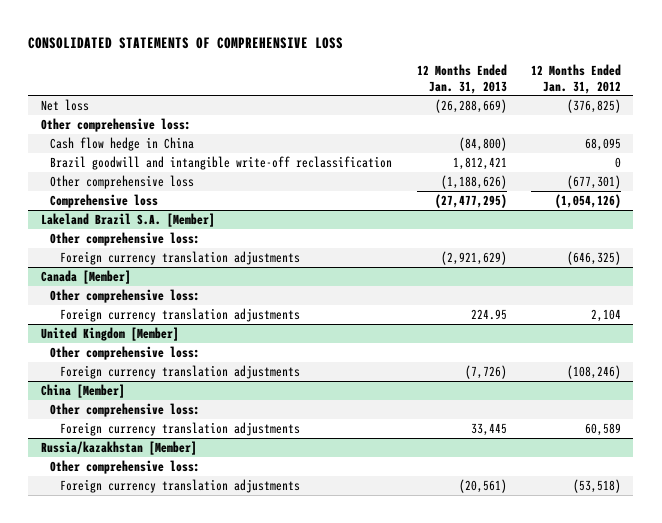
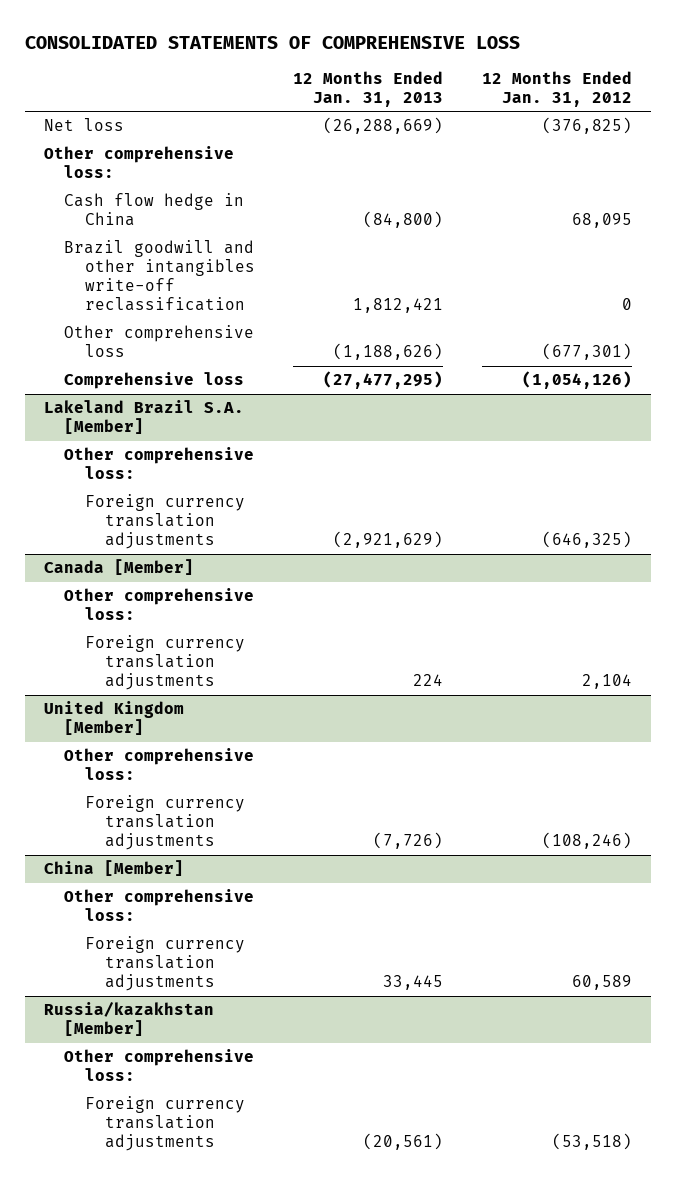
[50,155,393,170] Brazil goodwill and intangible write-off reclassification -> [64,240,255,312] Brazil goodwill and other intangibles write-off reclassification
[470,308,507,320] 224.95 -> [413,674,444,687] 224

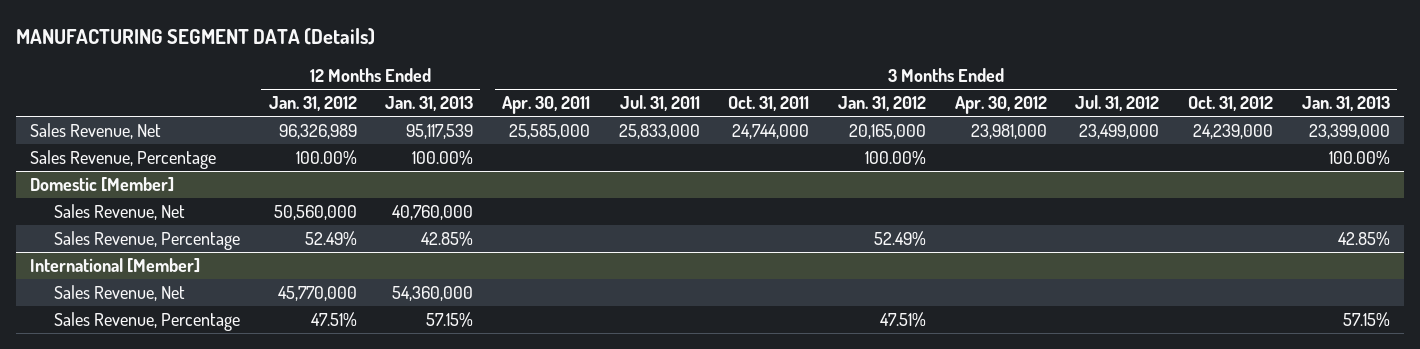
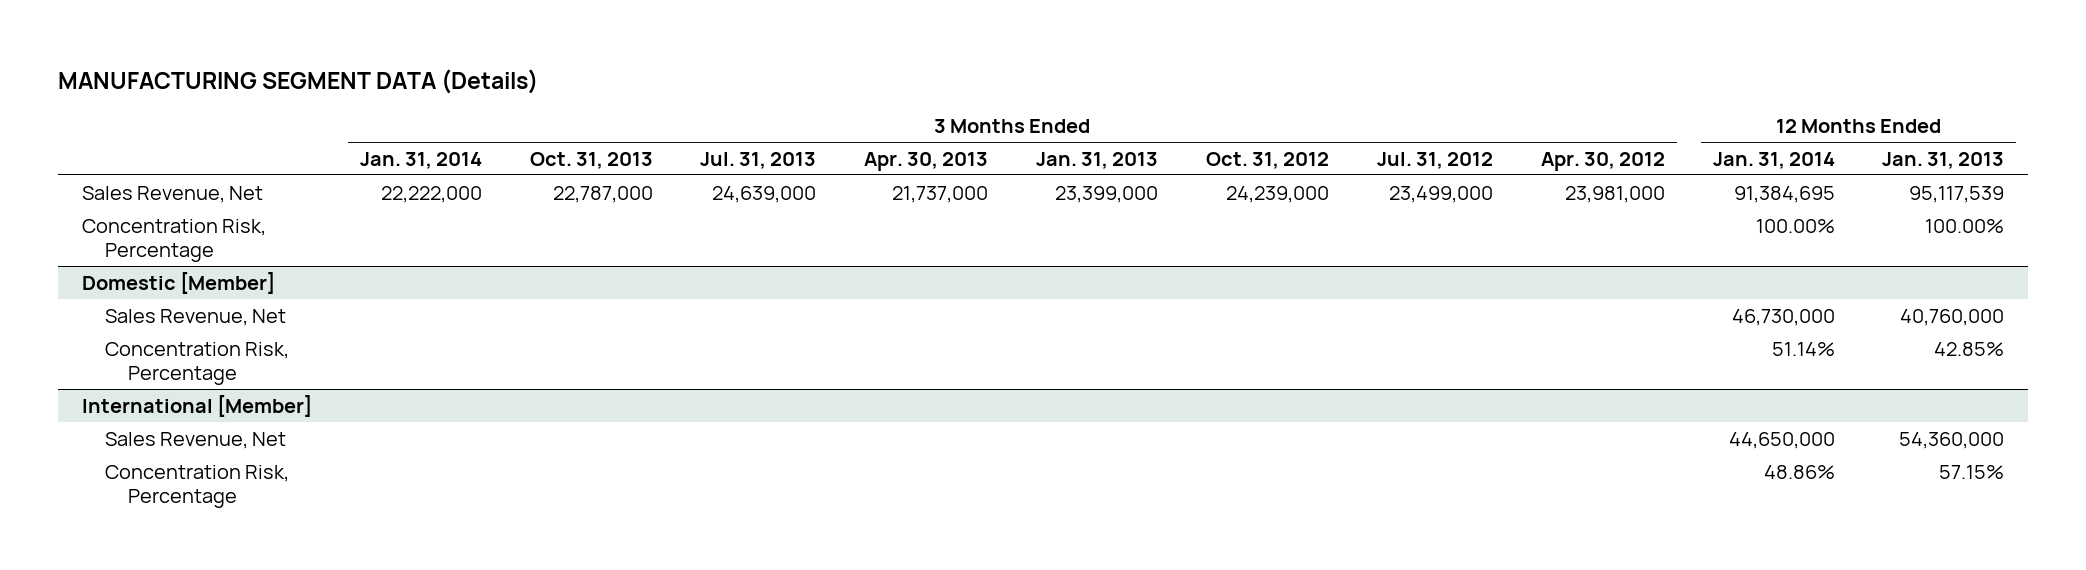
[268,96,357,112] Jan. 31, 2012 -> none
[501,96,590,115] Apr. 30, 2011 -> none
[619,95,700,112] Jul. 31, 2011 -> none
[728,96,810,112] Oct. 31, 2011 -> none
[838,96,927,112] Jan. 31, 2012 -> none
none -> [359,151,482,169] Jan. 31, 2014
none -> [529,151,653,169] Oct. 31, 2013
none -> [700,151,817,169] Jul. 31, 2013
none -> [864,151,989,171] Apr. 30, 2013
none -> [1712,151,1835,169] Jan. 31, 2014
[30,150,217,170] Sales Revenue, Percentage -> none
none -> [81,218,266,262] Concentration Risk, Percentage
[53,231,240,251] Sales Revenue, Percentage -> none
none -> [104,341,289,385] Concentration Risk, Percentage
[53,312,240,332] Sales Revenue, Percentage -> none
none -> [104,464,289,508] Concentration Risk, Percentage

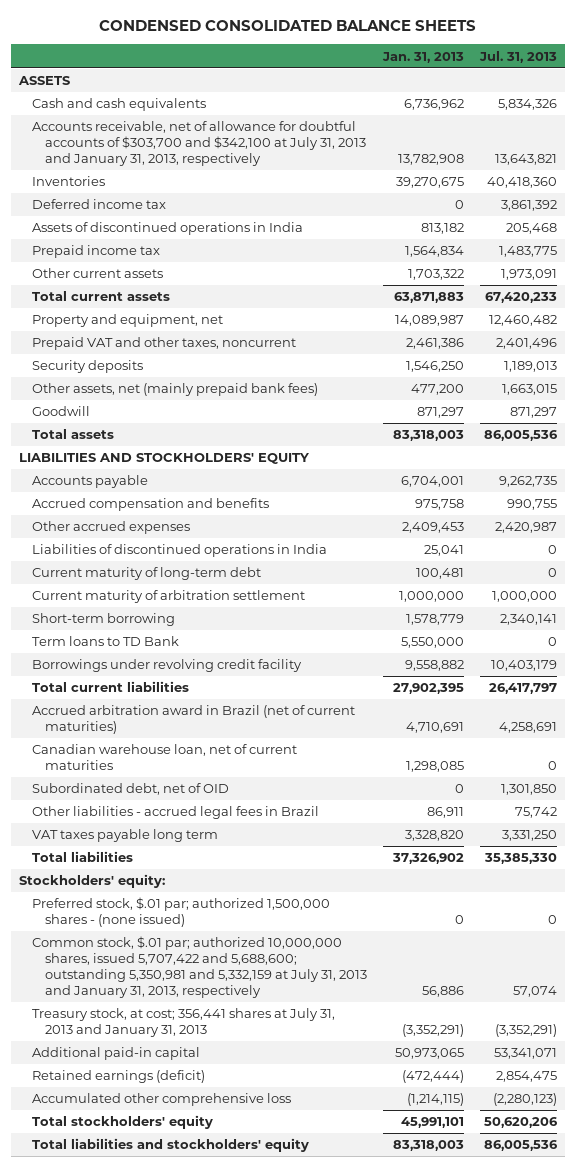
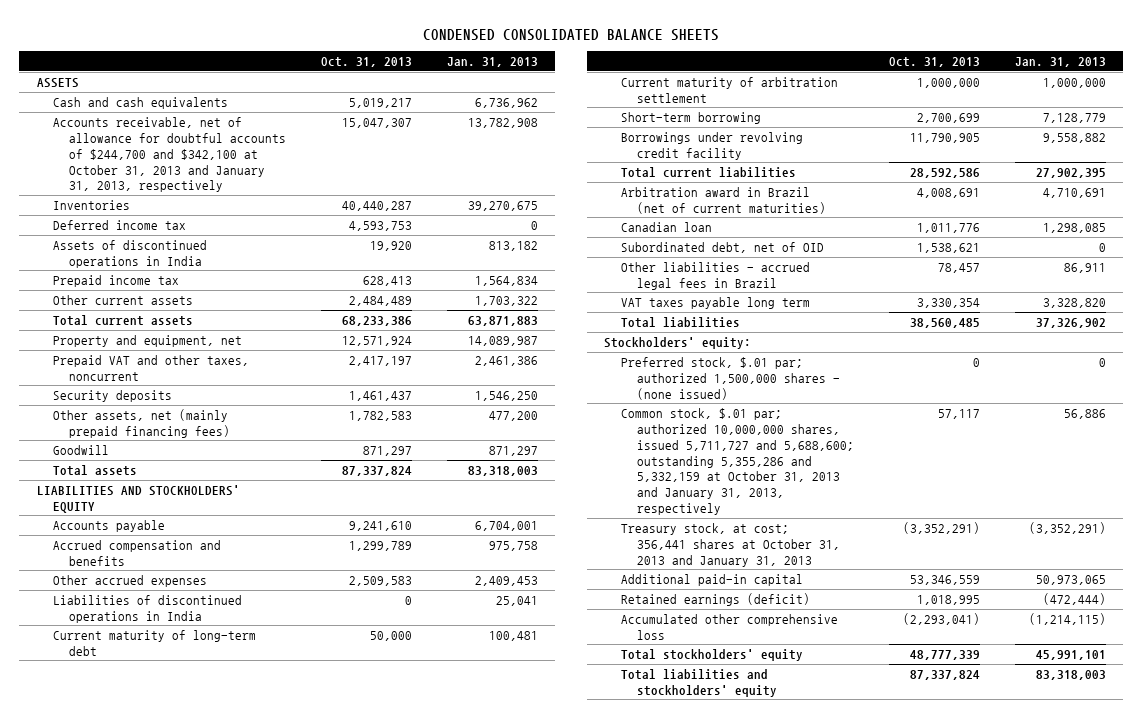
[479,50,558,63] Jul. 31, 2013 -> none
none -> [321,57,413,68] Oct. 31, 2013
[31,121,367,167] Accounts receivable, net of allowance for doubtful accounts of $303,700 and $342,100 at July 31, 2013 and January 31, 2013, respectively -> [52,116,287,193] Accounts receivable, net of allowance for doubtful accounts of $244,700 and $342,100 at October 31, 2013 and January 31, 2013, respectively
[31,383,318,397] Other assets, net (mainly prepaid bank fees) -> [52,408,231,438] Other assets, net (mainly prepaid financing fees)
[31,636,179,647] Term loans to TD Bank -> none
[406,614,465,626] 1,578,779 -> [1042,112,1106,123] 7,128,779
[31,705,355,735] Accrued arbitration award in Brazil (net of current maturities) -> [620,186,827,214] Arbitration award in Brazil (net of current maturities)
[31,744,297,771] Canadian warehouse loan, net of current maturities -> [620,221,712,232] Canadian loan
[31,936,368,999] Common stock, $.01 par; authorized 10,000,000 shares, issued 5,707,422 and 5,688,600; outstanding 5,350,981 and 5,332,159 at July 31, 2013 and January 31, 2013, respectively -> [620,407,855,516] Common stock, $.01 par; authorized 10,000,000 shares, issued 5,711,727 and 5,688,600; outstanding 5,355,286 and 5,332,159 at October 31, 2013 and January 31, 2013, respectively
[31,1008,335,1038] Treasury stock, at cost; 356,441 shares at July 31, 2013 and January 31, 2013 -> [620,522,841,567] Treasury stock, at cost; 356,441 shares at October 31, 2013 and January 31, 2013

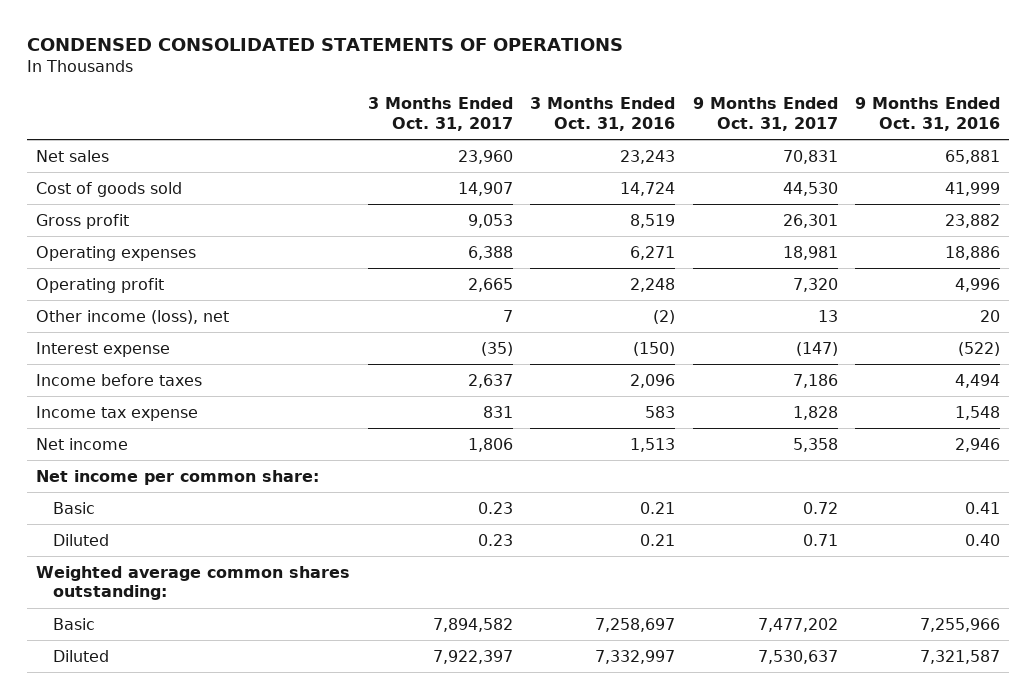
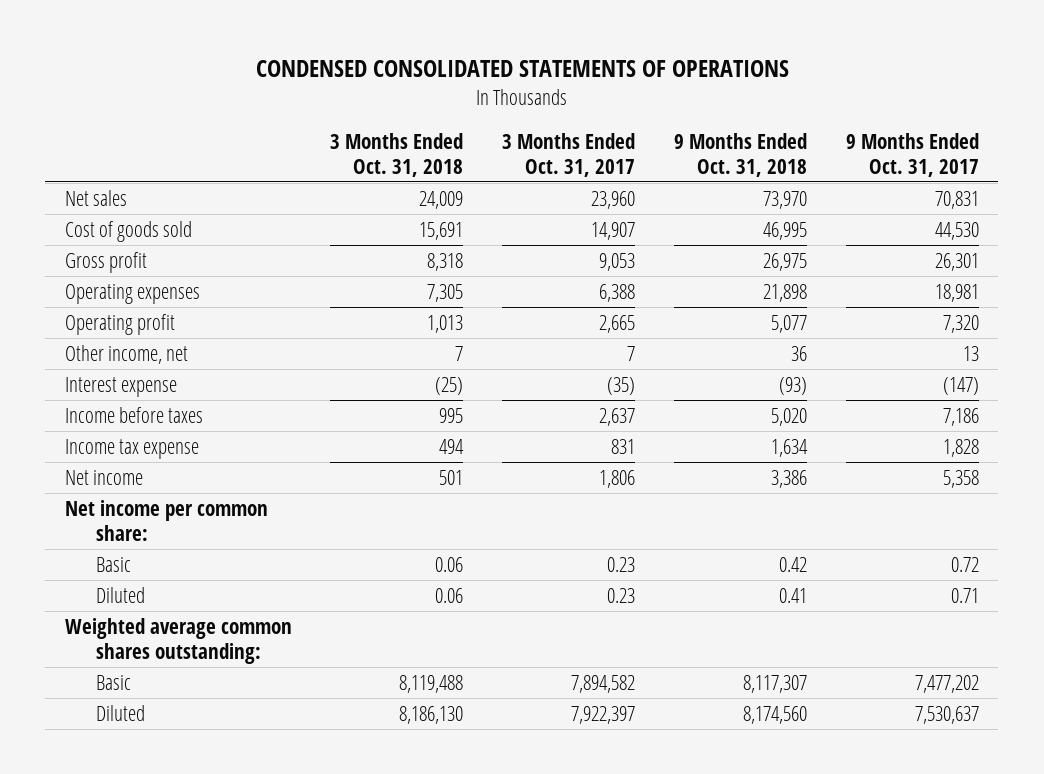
[530,96,676,131] 3 Months Ended Oct. 31, 2016 -> none
[855,96,1001,131] 9 Months Ended Oct. 31, 2016 -> none
none -> [330,133,464,177] 3 Months Ended Oct. 31, 2018
none -> [674,133,808,177] 9 Months Ended Oct. 31, 2018
[35,309,229,324] Other income (loss), net -> [64,344,188,364] Other income, net

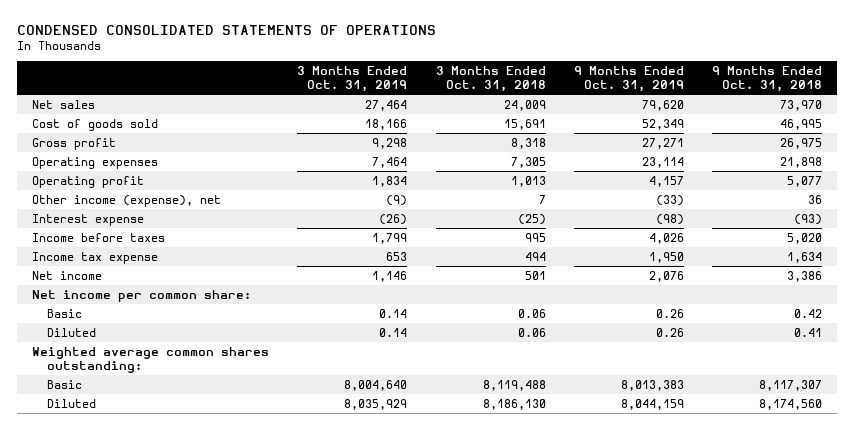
[502,133,636,177] 3 Months Ended Oct. 31, 2017 -> none
[846,133,980,177] 9 Months Ended Oct. 31, 2017 -> none
none -> [297,65,408,93] 3 Months Ended Oct. 31, 2019
none -> [573,65,684,93] 9 Months Ended Oct. 31, 2019
[64,344,188,364] Other income, net -> [31,194,221,207] Other income (expense), net

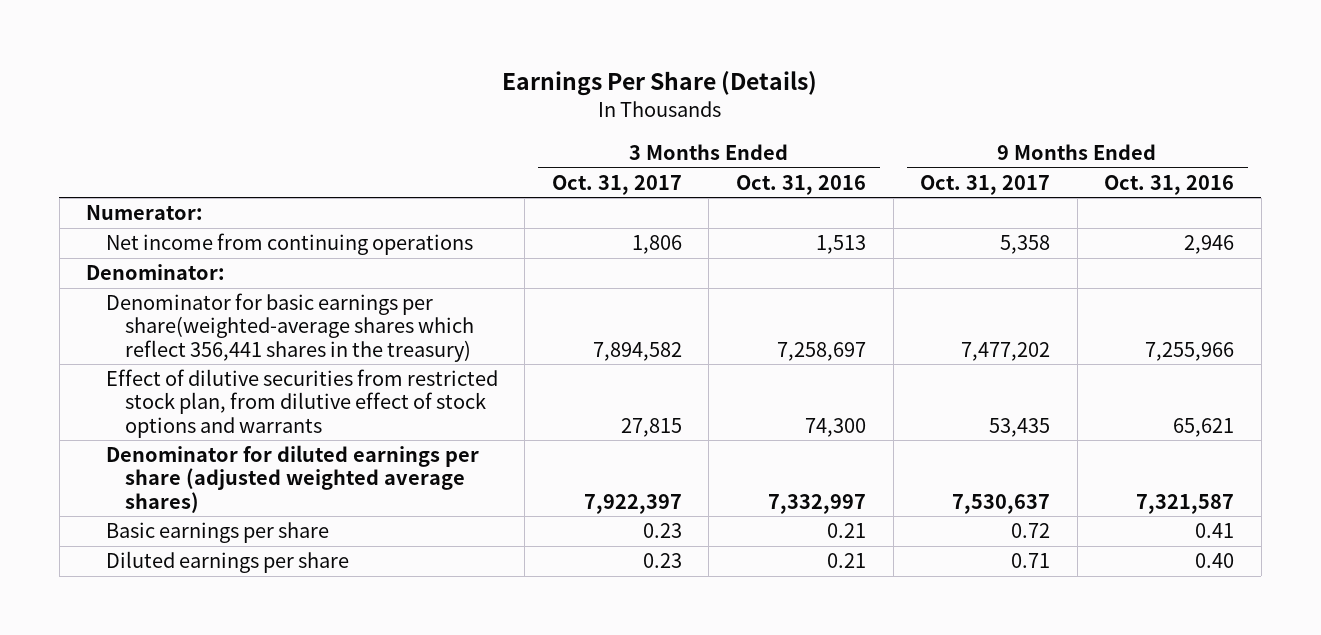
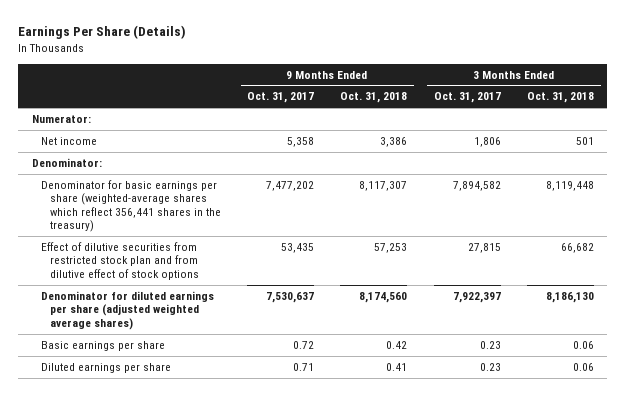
[736,174,867,195] Oct. 31, 2016 -> none
[1104,174,1235,195] Oct. 31, 2016 -> none
none -> [340,92,408,104] Oct. 31, 2018
none -> [527,92,595,104] Oct. 31, 2018
[105,233,473,256] Net income from continuing operations -> [40,136,97,145] Net income
[105,293,475,362] Denominator for basic earnings per share(weighted-average shares which reflect 356,441 shares in the treasury) -> [40,179,221,233] Denominator for basic earnings per share (weighted-average shares which reflect 356,441 shares in the treasury)
[105,369,498,438] Effect of dilutive securities from restricted stock plan, from dilutive effect of stock options and warrants -> [40,241,199,280] Effect of dilutive securities from restricted stock plan and from dilutive effect of stock options

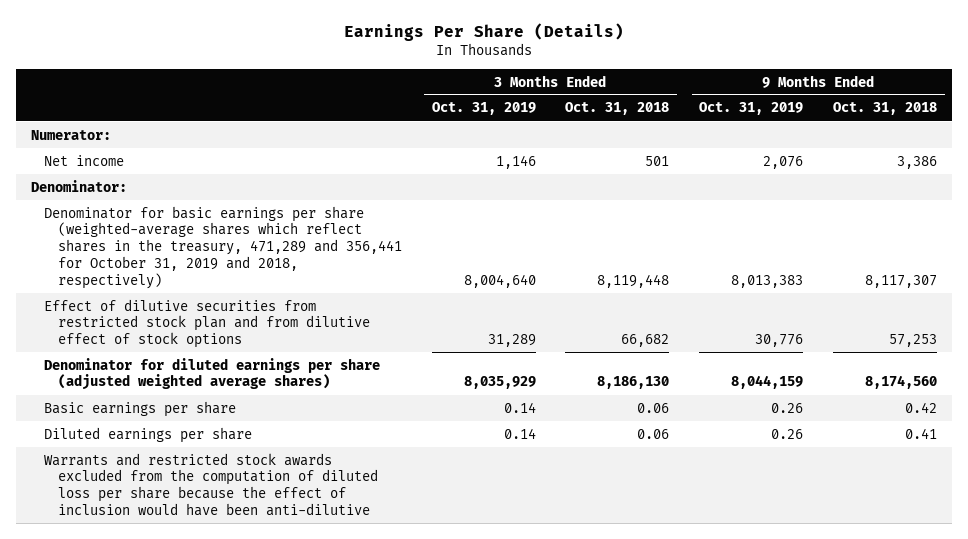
[247,92,315,104] Oct. 31, 2017 -> none
[433,92,501,104] Oct. 31, 2017 -> none
none -> [431,102,536,116] Oct. 31, 2019
none -> [699,102,804,116] Oct. 31, 2019
[40,179,221,233] Denominator for basic earnings per share (weighted-average shares which reflect 356,441 shares in the treasury) -> [44,205,402,289] Denominator for basic earnings per share (weighted-average shares which reflect shares in the treasury, 471,289 and 356,441 for October 31, 2019 and 2018, respectively)
none -> [44,452,378,516] Warrants and restricted stock awards excluded from the computation of diluted loss per share because the effect of inclusion would have been anti-dilutive

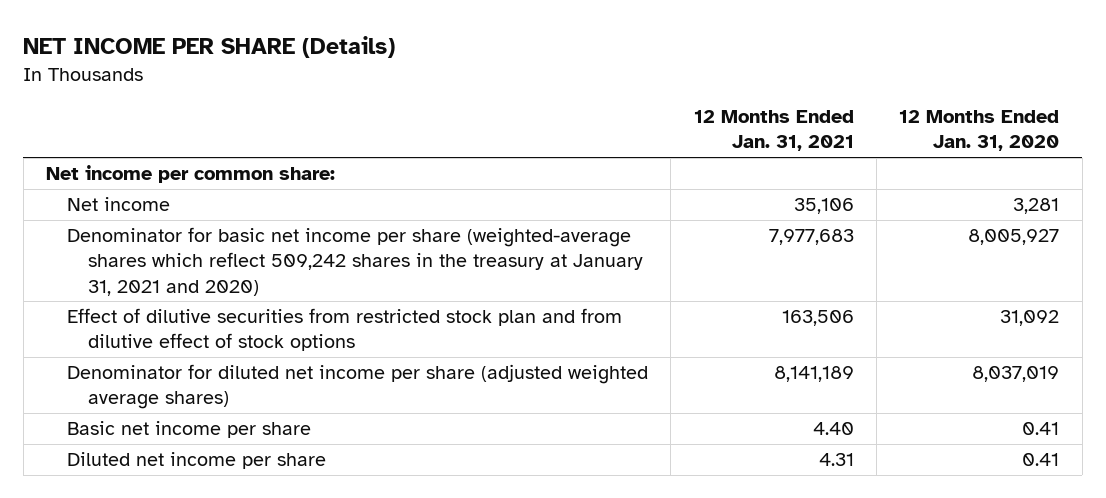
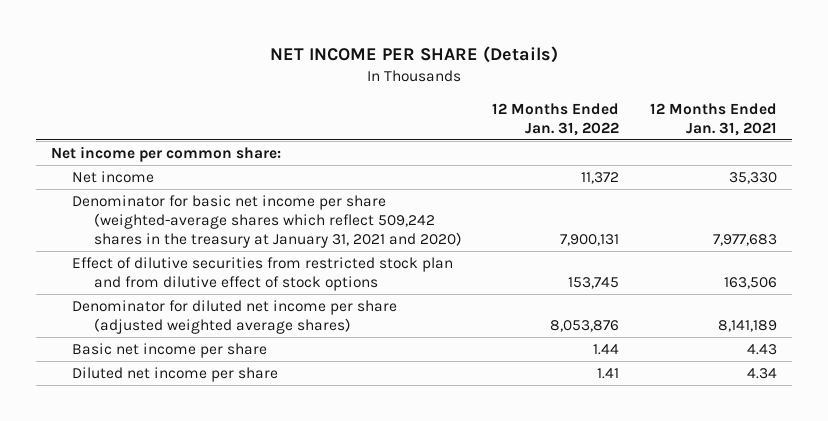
[899,110,1060,152] 12 Months Ended Jan. 31, 2020 -> none
none -> [492,102,620,136] 12 Months Ended Jan. 31, 2022
[793,198,854,215] 35,106 -> [728,171,777,184] 35,330
[812,422,854,436] 4.40 -> [746,343,777,355] 4.43
[818,453,854,467] 4.31 -> [746,367,777,379] 4.34

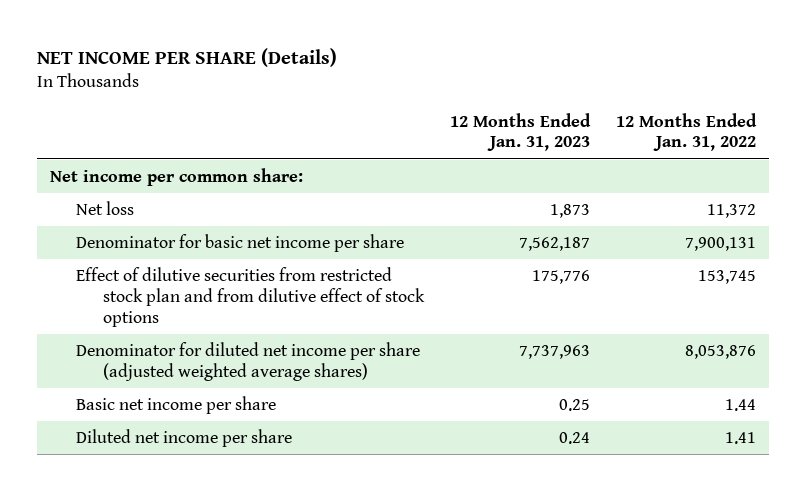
[649,102,777,136] 12 Months Ended Jan. 31, 2021 -> none
none -> [450,112,592,152] 12 Months Ended Jan. 31, 2023
[72,170,155,183] Net income -> [76,200,135,215] Net loss
[72,194,462,248] Denominator for basic net income per share (weighted-average shares which reflect 509,242 shares in the treasury at January 31, 2021 and 2020) -> [76,233,405,252] Denominator for basic net income per share

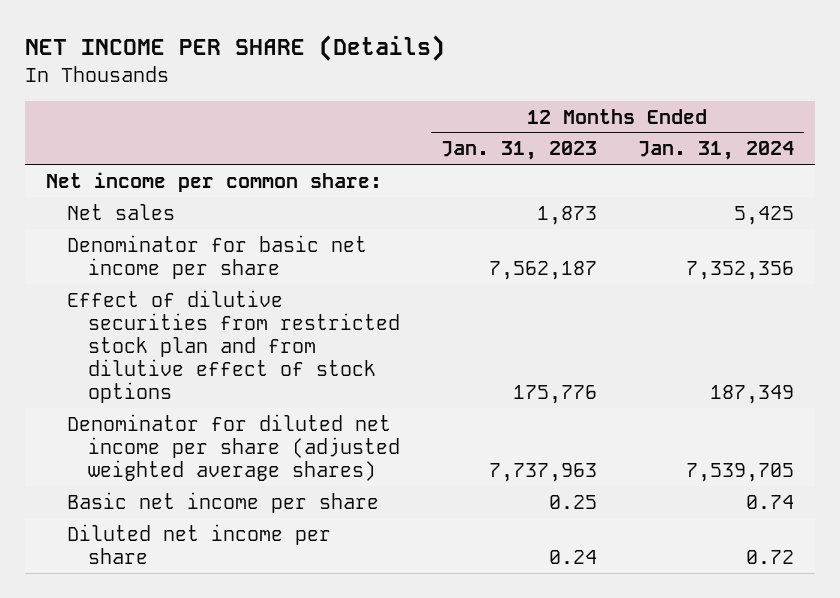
[616,112,758,152] 12 Months Ended Jan. 31, 2022 -> none
none -> [638,141,795,161] Jan. 31, 2024
[76,200,135,215] Net loss -> [66,203,175,220] Net sales

